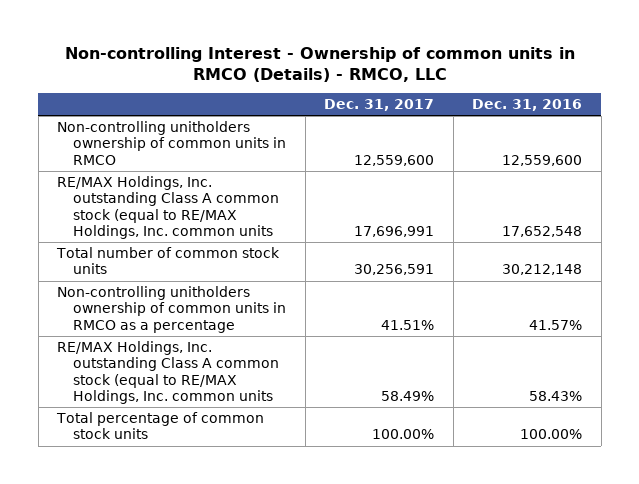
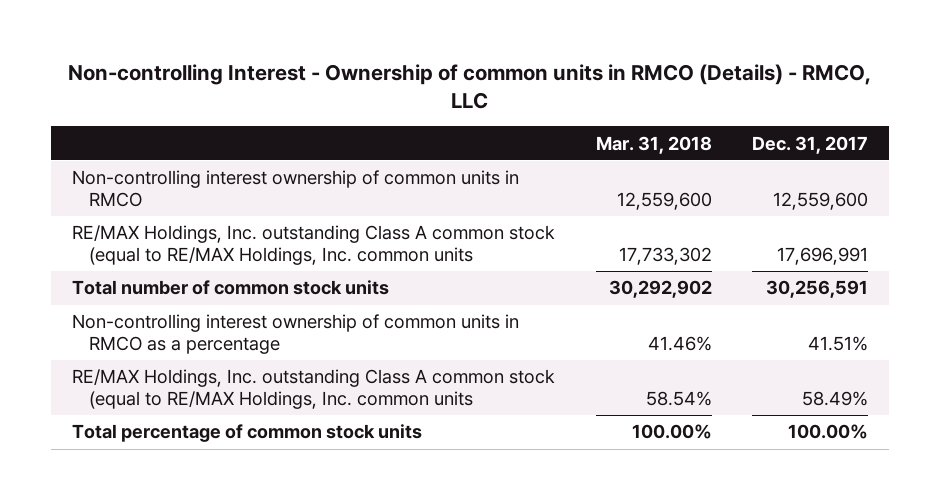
[472,98,583,111] Dec. 31, 2016 -> none
none -> [595,135,712,154] Mar. 31, 2018
[57,120,287,165] Non-controlling unitholders ownership of common units in RMCO -> [71,170,519,208] Non-controlling interest ownership of common units in RMCO
[57,285,287,333] Non-controlling unitholders ownership of common units in RMCO as a percentage -> [71,314,519,355] Non-controlling interest ownership of common units in RMCO as a percentage

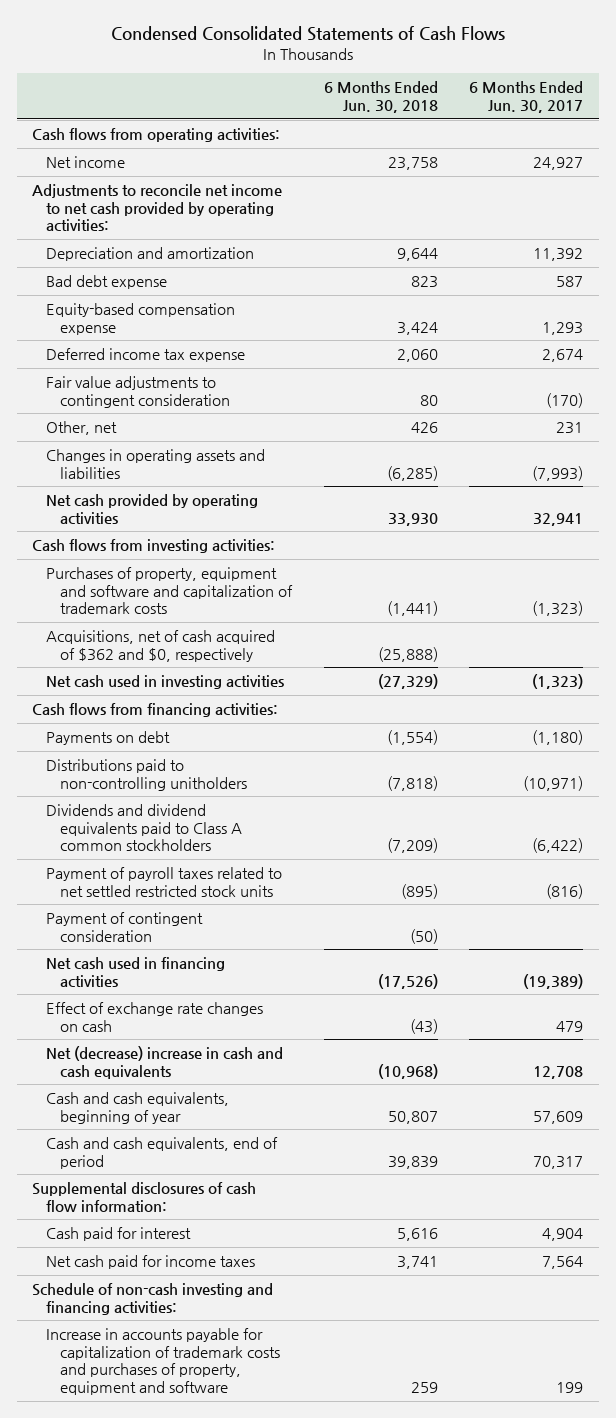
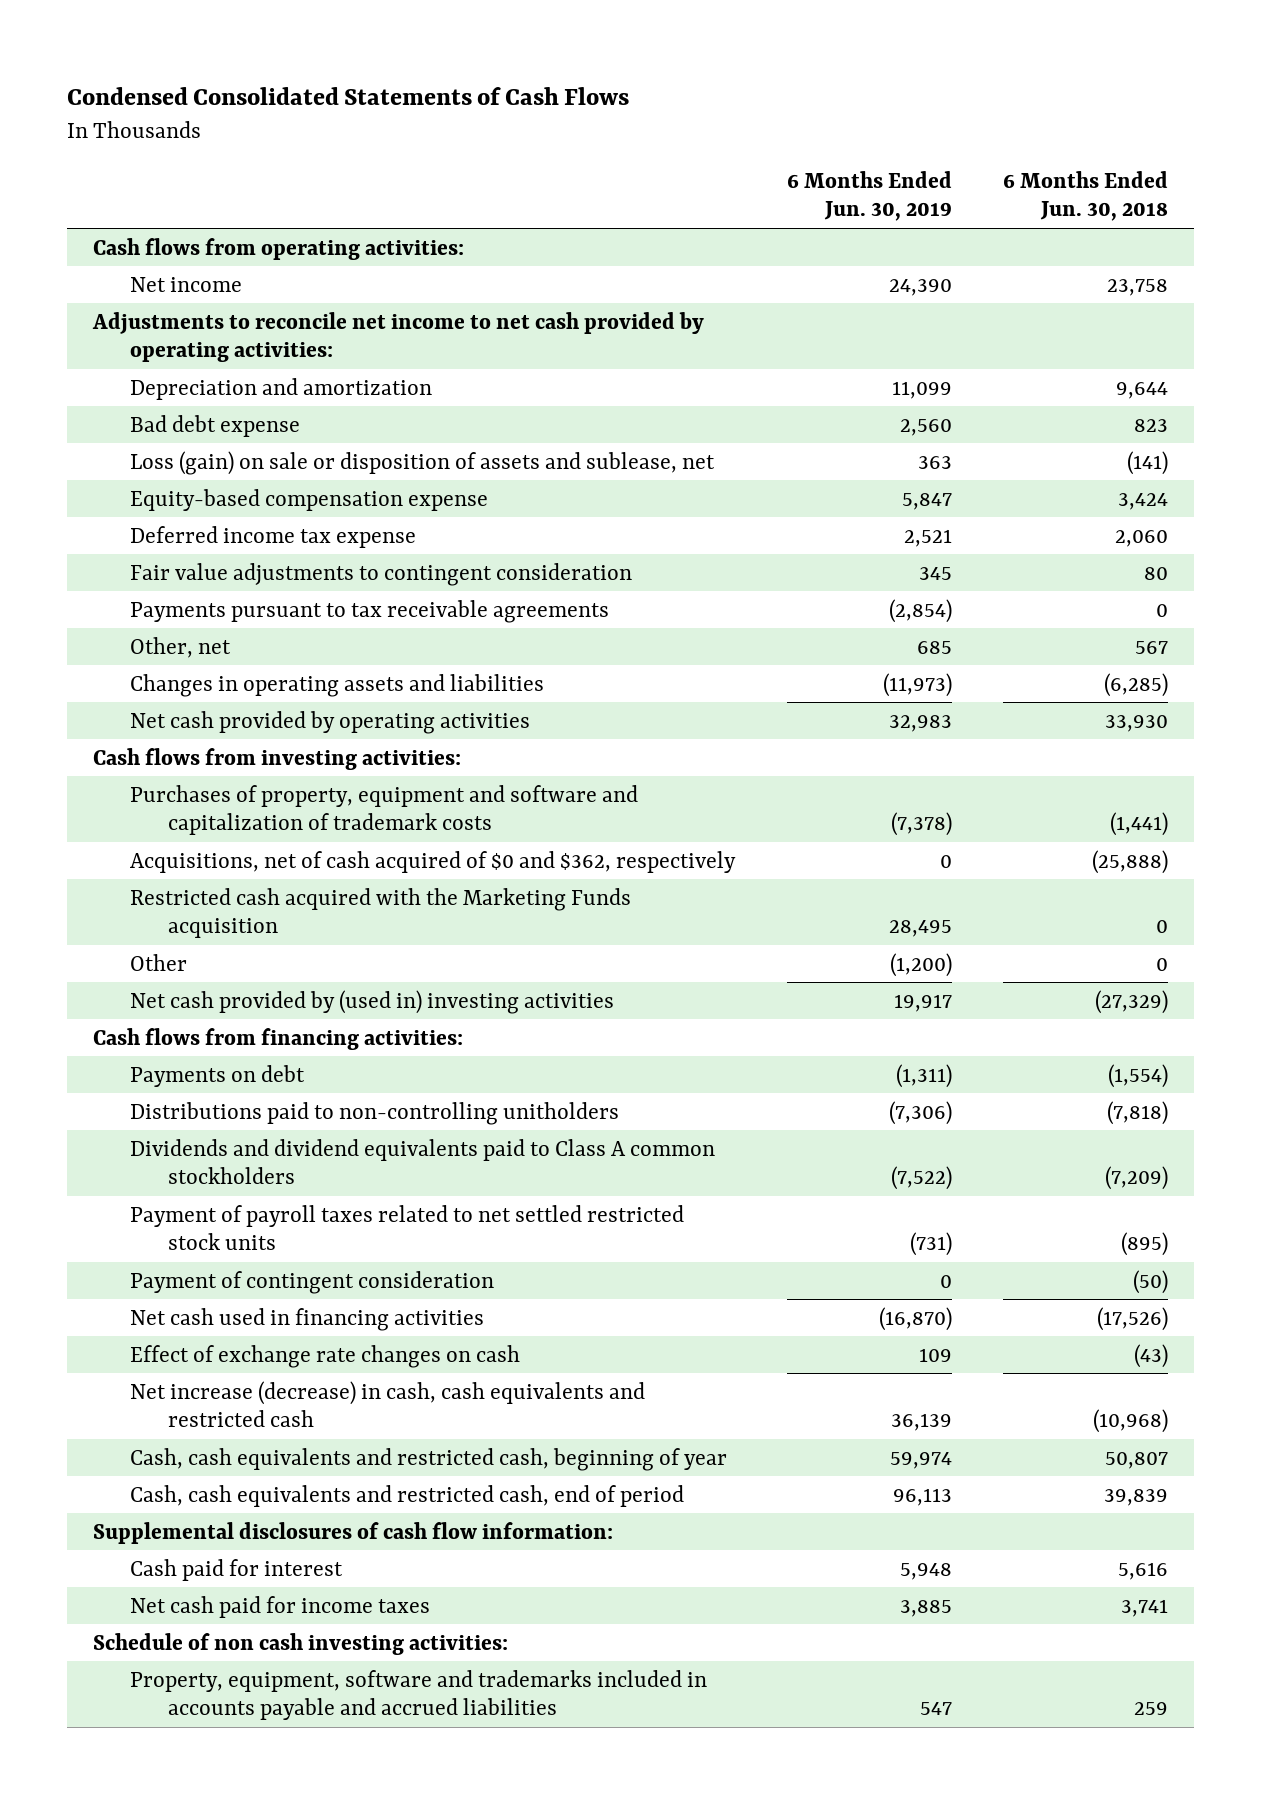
[469,81,584,113] 6 Months Ended Jun. 30, 2017 -> none
none -> [786,170,952,222] 6 Months Ended Jun. 30, 2019
none -> [130,450,716,475] Loss (gain) on sale or disposition of assets and sublease, net
none -> [130,599,610,623] Payments pursuant to tax receivable agreements
[410,421,438,433] 426 -> [1134,640,1168,654] 567
[46,629,276,662] Acquisitions, net of cash acquired of $362 and $0, respectively -> [130,850,737,873] Acquisitions, net of cash acquired of $0 and $362, respectively
none -> [130,887,632,939] Restricted cash acquired with the Marketing Funds acquisition
none -> [130,953,188,971] Other
[46,674,285,689] Net cash used in investing activities -> [130,989,615,1014] Net cash provided by (used in) investing activities
[46,1045,284,1079] Net (decrease) increase in cash and cash equivalents -> [130,1380,646,1428] Net increase (decrease) in cash, cash equivalents and restricted cash
[46,1091,230,1124] Cash and cash equivalents, beginning of year -> [130,1447,728,1471] Cash, cash equivalents and restricted cash, beginning of year
[46,1136,279,1169] Cash and cash equivalents, end of period -> [130,1484,685,1507] Cash, cash equivalents and restricted cash, end of period
[32,1282,274,1315] Schedule of non-cash investing and financing activities: -> [92,1632,508,1655] Schedule of non cash investing activities:
[46,1327,281,1396] Increase in accounts payable for capitalization of trademark costs and purchases of property, equipment and software -> [130,1669,708,1721] Property, equipment, software and trademarks included in accounts payable and accrued liabilities

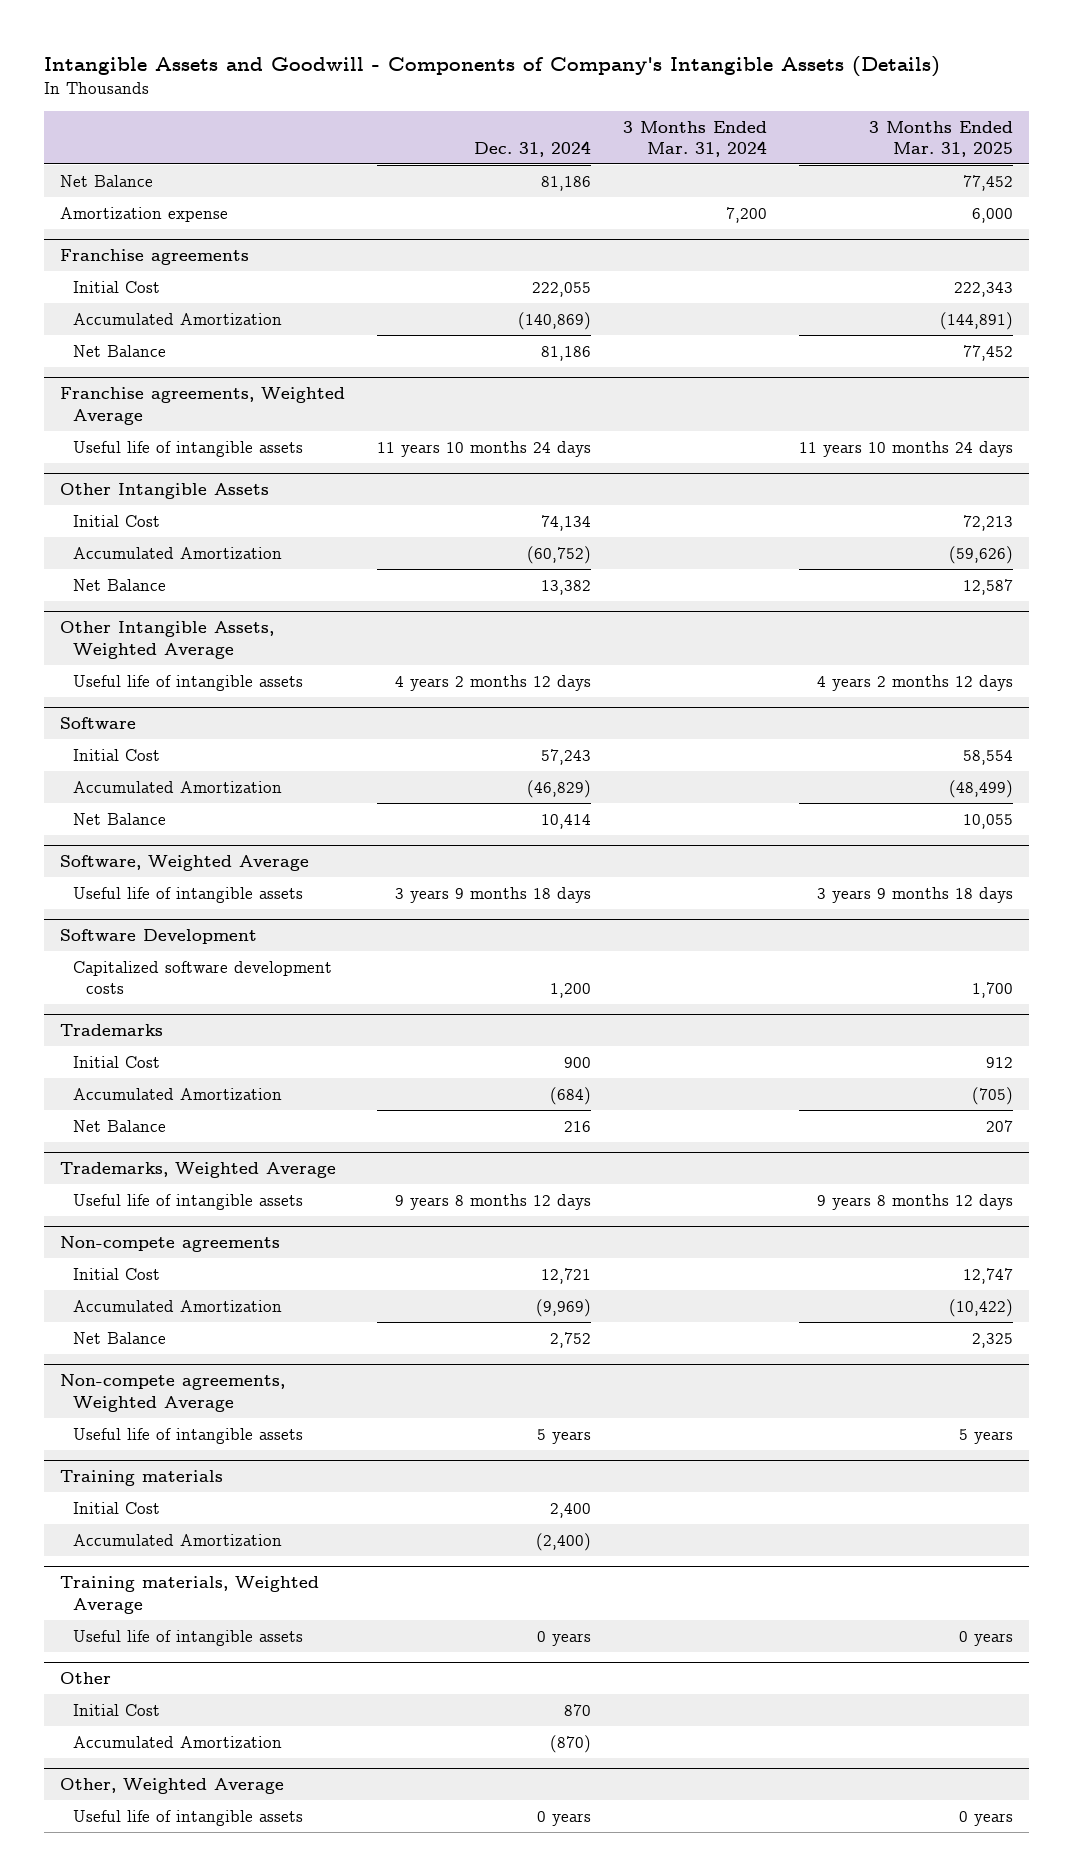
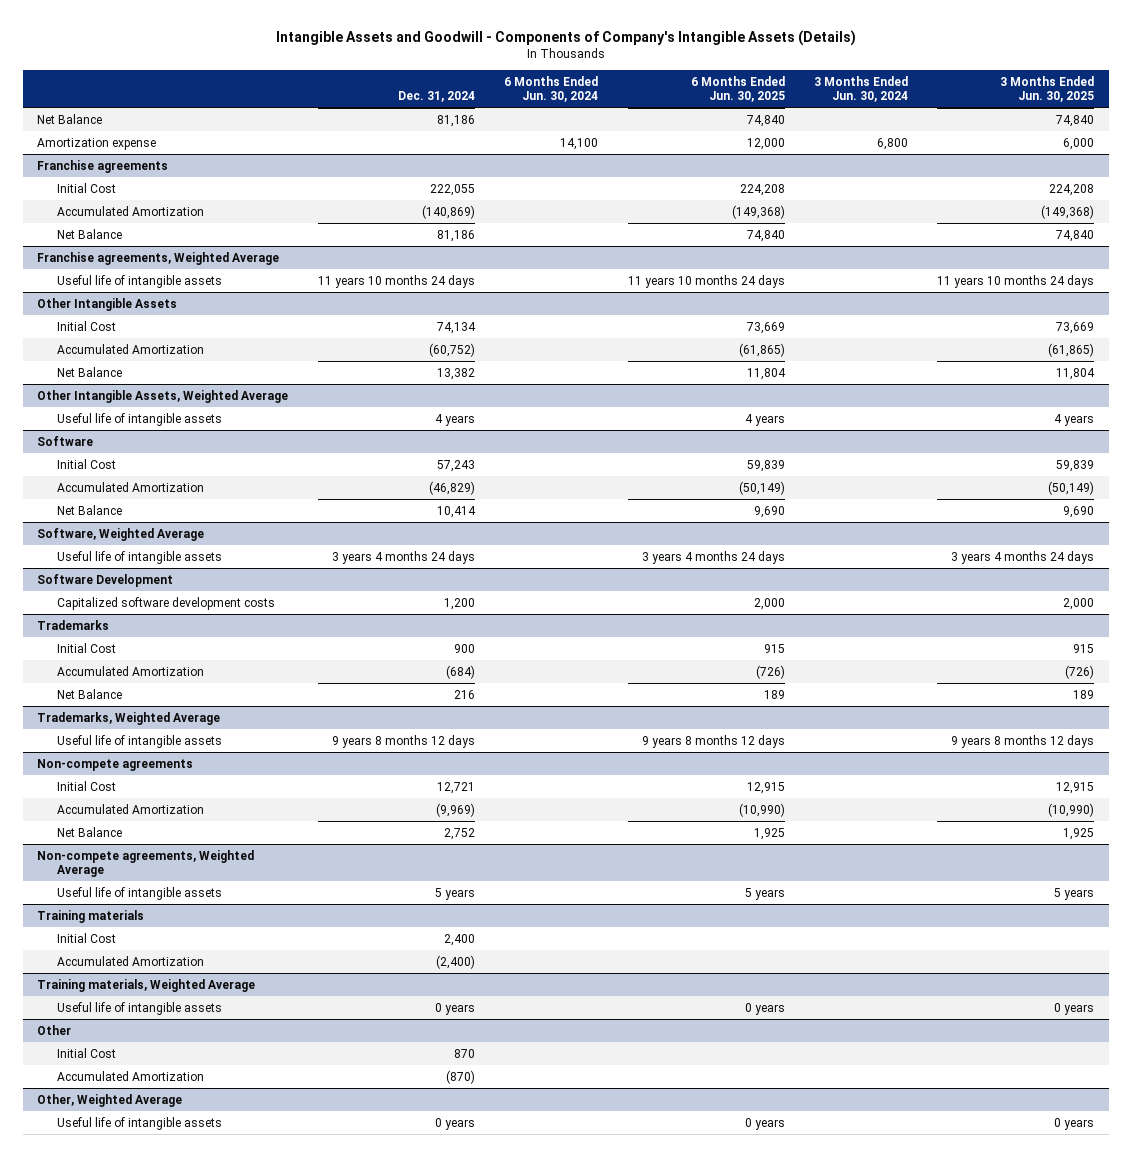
[623,120,768,157] 3 Months Ended Mar. 31, 2024 -> none
[869,120,1014,157] 3 Months Ended Mar. 31, 2025 -> none
none -> [504,76,599,103] 6 Months Ended Jun. 30, 2024
none -> [690,76,785,103] 6 Months Ended Jun. 30, 2025
none -> [813,76,908,103] 3 Months Ended Jun. 30, 2024
none -> [1000,76,1095,103] 3 Months Ended Jun. 30, 2025
[395,674,592,691] 4 years 2 months 12 days -> [434,413,475,426] 4 years
[395,886,592,903] 3 years 9 months 18 days -> [331,550,475,564] 3 years 4 months 24 days

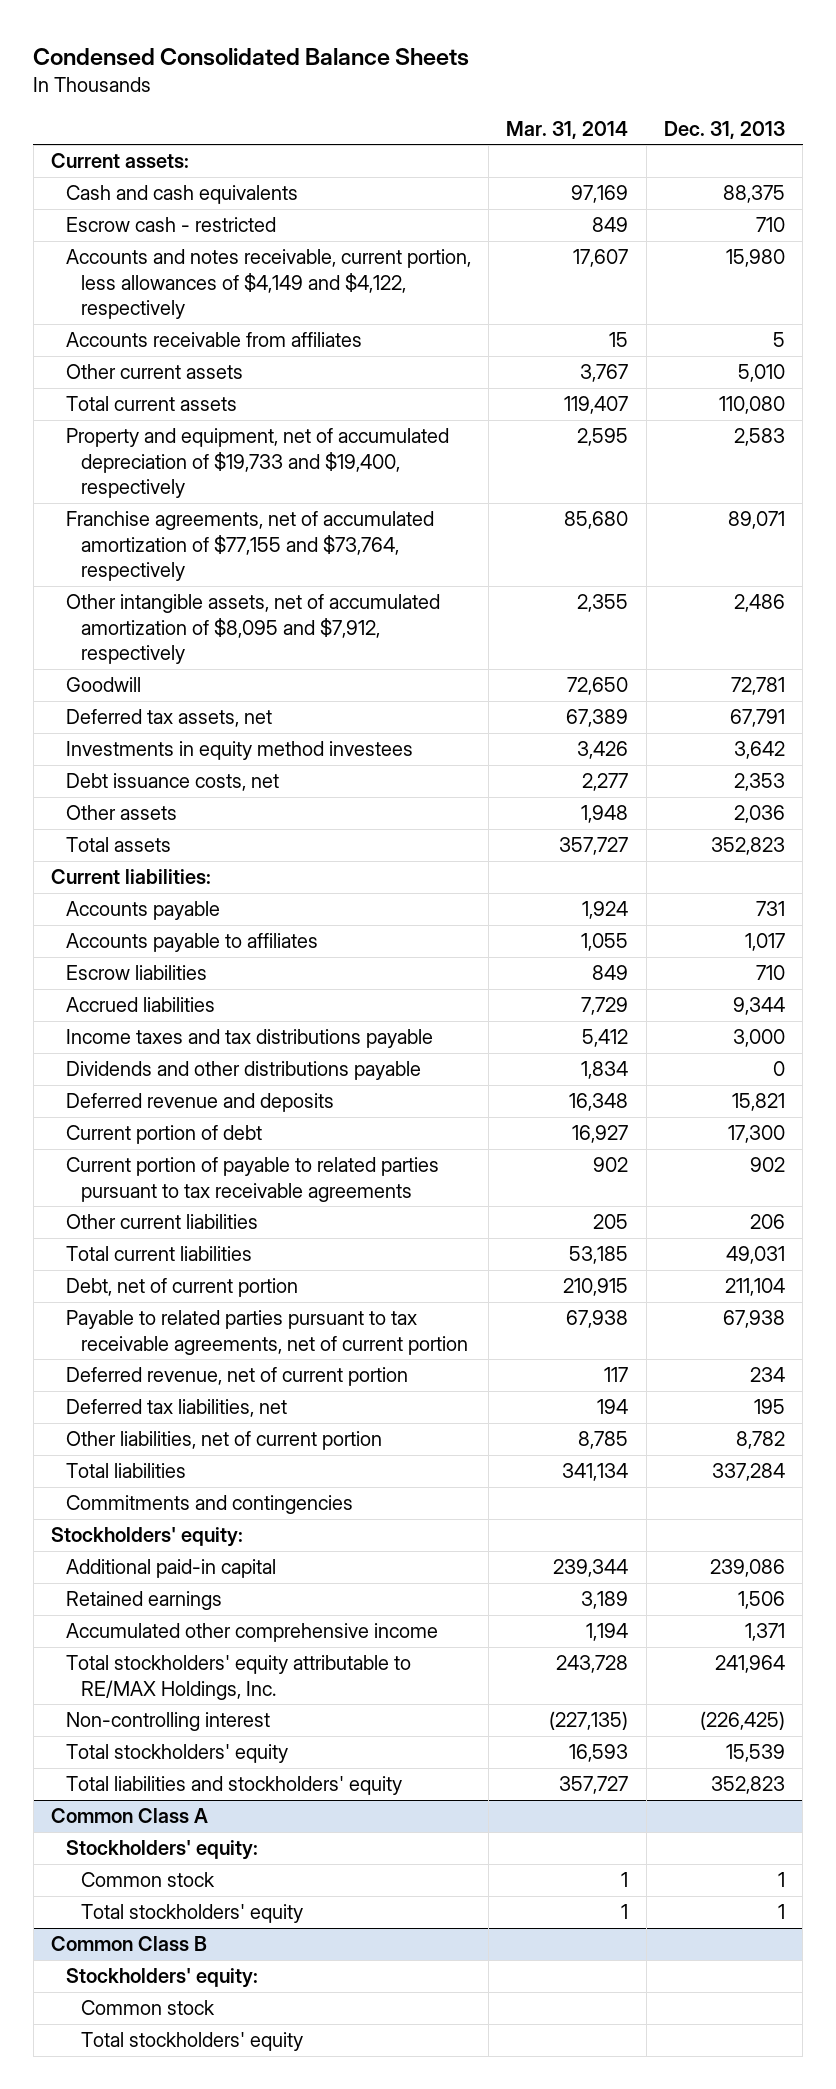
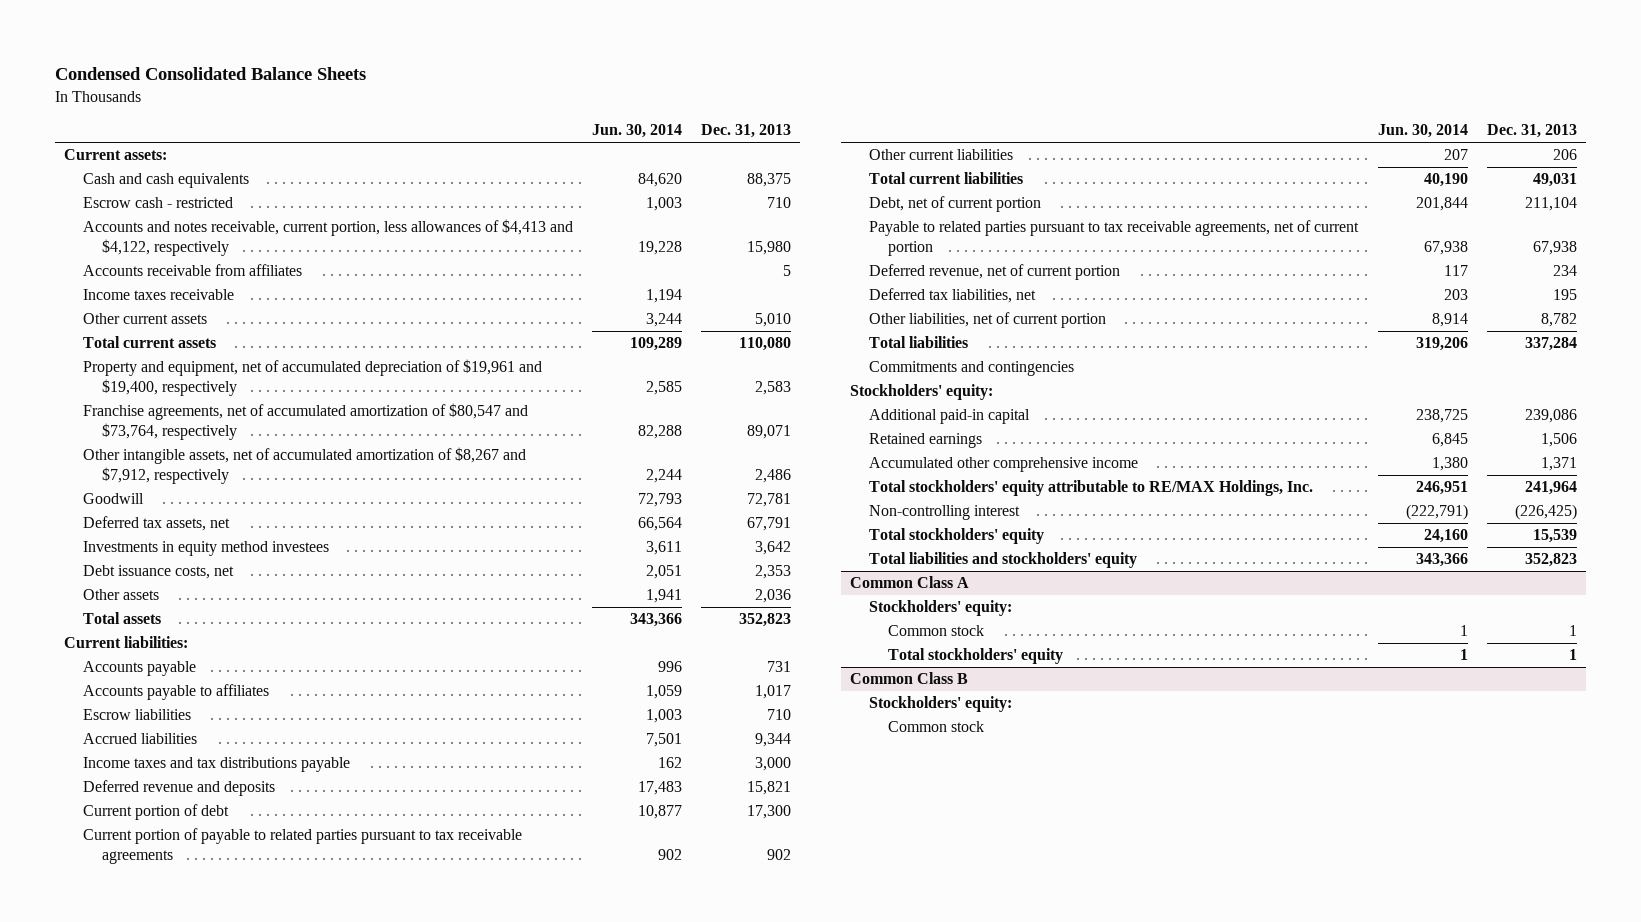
[506,120,629,139] Mar. 31, 2014 -> none
none -> [591,124,682,139] Jun. 30, 2014
[65,249,471,320] Accounts and notes receivable, current portion, less allowances of $4,149 and $4,122, respectively -> [82,219,573,256] Accounts and notes receivable, current portion, less allowances of $4,413 and $4,122, respectively
none -> [82,289,234,301] Income taxes receivable
[65,428,449,499] Property and equipment, net of accumulated depreciation of $19,733 and $19,400, respectively -> [82,359,542,396] Property and equipment, net of accumulated depreciation of $19,961 and $19,400, respectively
[65,511,434,582] Franchise agreements, net of accumulated amortization of $77,155 and $73,764, respectively -> [82,403,528,440] Franchise agreements, net of accumulated amortization of $80,547 and $73,764, respectively
[65,594,440,665] Other intangible assets, net of accumulated amortization of $8,095 and $7,912, respectively -> [82,447,526,484] Other intangible assets, net of accumulated amortization of $8,267 and $7,912, respectively
[65,1061,421,1081] Dividends and other distributions payable -> none
[80,2032,303,2052] Total stockholders' equity -> none

